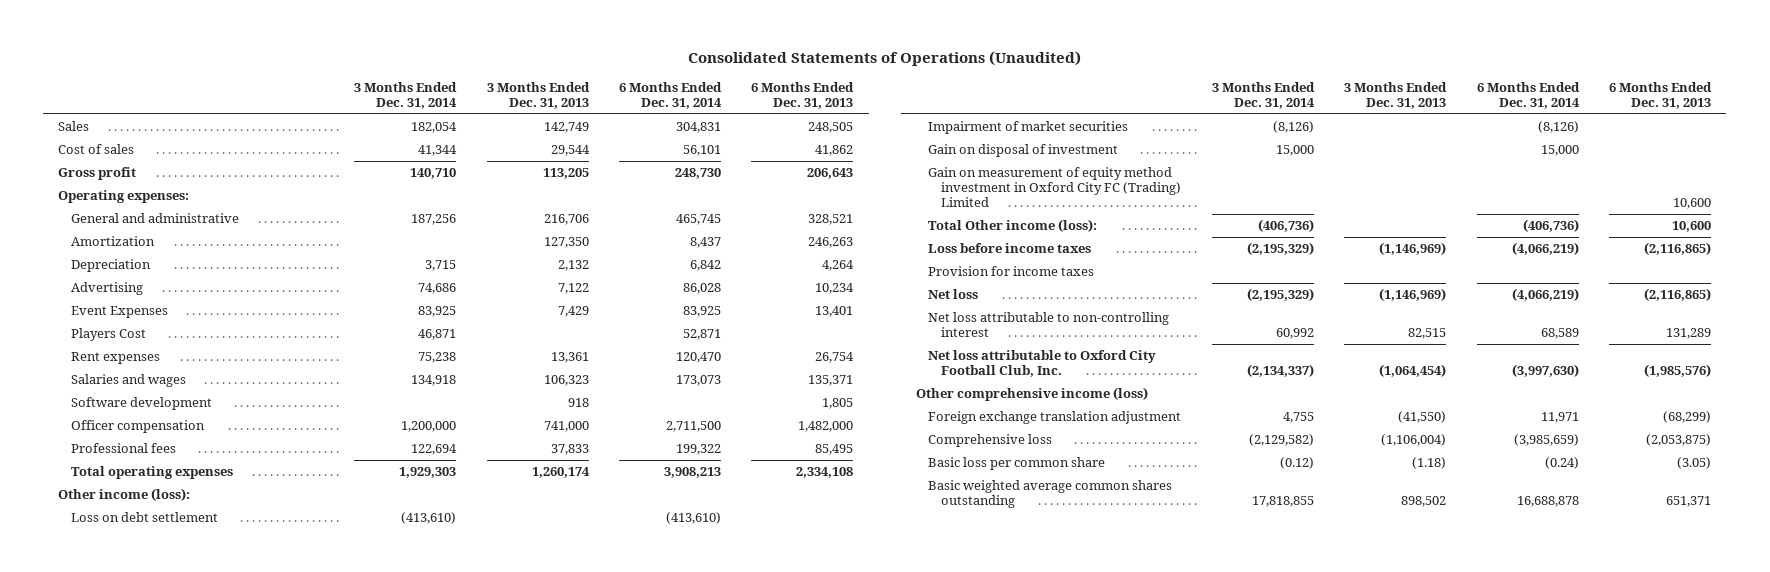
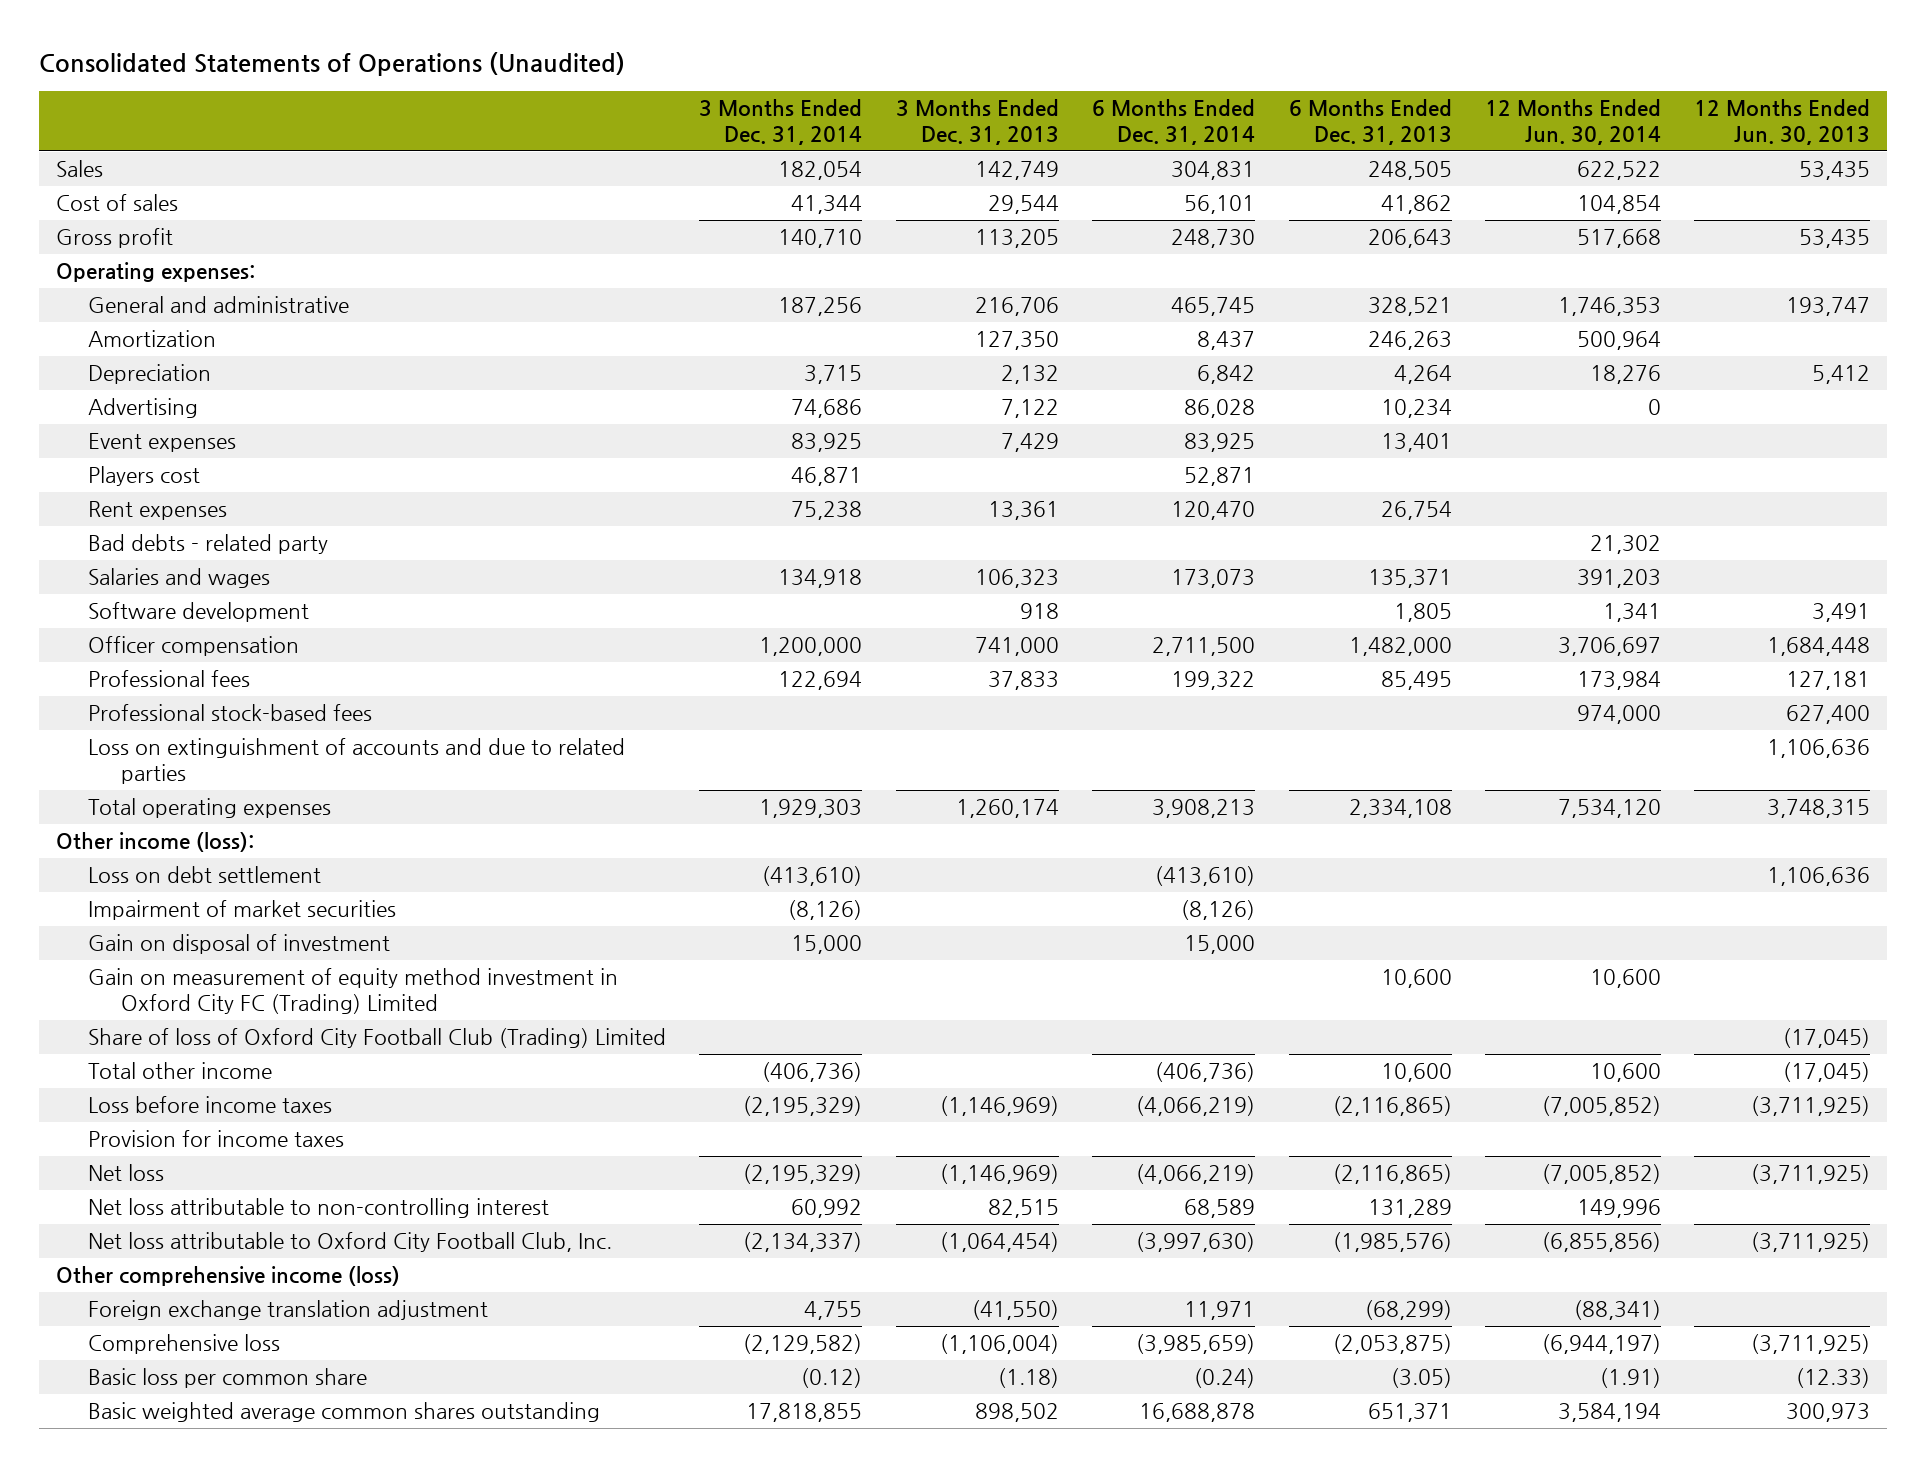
none -> [1484,98,1661,146] 12 Months Ended Jun. 30, 2014
none -> [1694,98,1871,146] 12 Months Ended Jun. 30, 2013
[70,305,168,318] Event Expenses -> [88,433,237,453] Event expenses
[70,327,146,341] Players Cost -> [88,466,201,487] Players cost
none -> [88,534,329,555] Bad debts - related party
none -> [88,704,373,722] Professional stock-based fees
none -> [88,738,626,785] Loss on extinguishment of accounts and due to related parties
none -> [88,1028,667,1049] Share of loss of Oxford City Football Club (Trading) Limited
[928,218,1098,232] Total Other income (loss): -> [88,1062,273,1080] Total other income

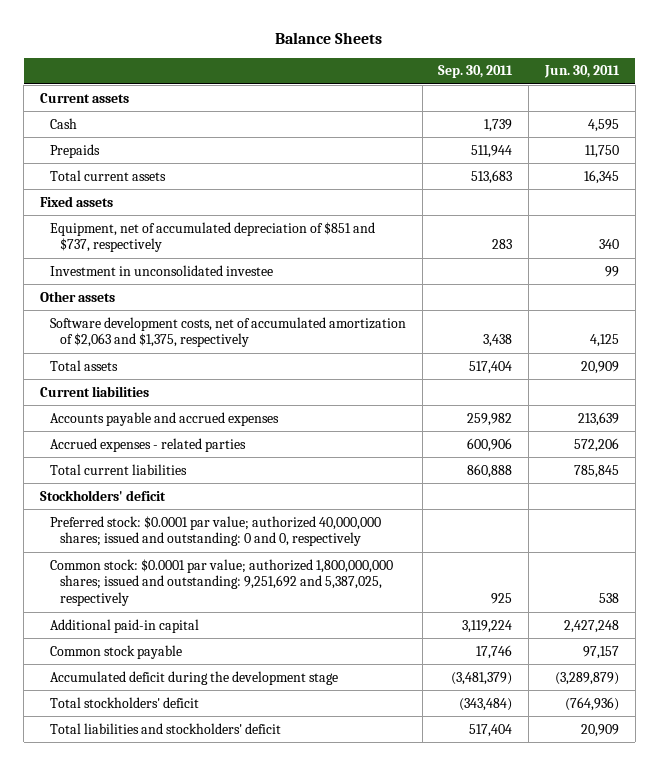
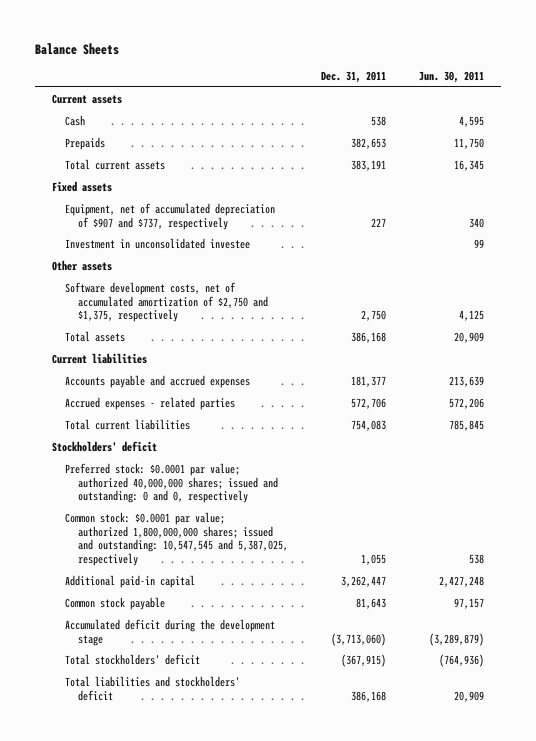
[438,65,514,79] Sep. 30, 2011 -> none
none -> [321,71,387,84] Dec. 31, 2011
[50,221,376,253] Equipment, net of accumulated depreciation of $851 and $737, respectively -> [65,202,276,230] Equipment, net of accumulated depreciation of $907 and $737, respectively
[50,316,407,348] Software development costs, net of accumulated amortization of $2,063 and $1,375, respectively -> [65,281,269,323] Software development costs, net of accumulated amortization of $2,750 and $1,375, respectively
[50,558,394,607] Common stock: $0.0001 par value; authorized 1,800,000,000 shares; issued and outstanding: 9,251,692 and 5,387,025, respectively -> [65,511,289,566] Common stock: $0.0001 par value; authorized 1,800,000,000 shares; issued and outstanding: 10,547,545 and 5,387,025, respectively

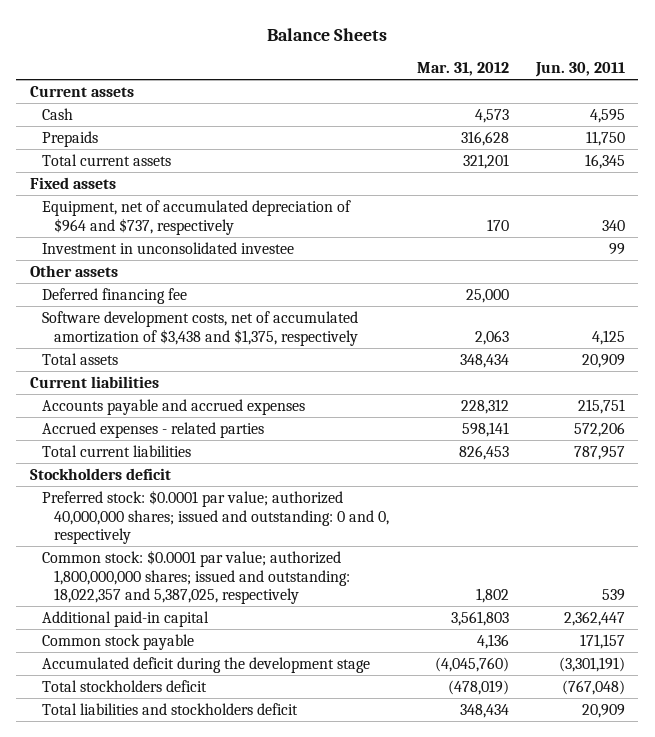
[321,71,387,84] Dec. 31, 2011 -> none
none -> [416,62,509,77] Mar. 31, 2012
[65,202,276,230] Equipment, net of accumulated depreciation of $907 and $737, respectively -> [42,199,352,235] Equipment, net of accumulated depreciation of $964 and $737, respectively
none -> [42,287,188,304] Deferred financing fee
[65,281,269,323] Software development costs, net of accumulated amortization of $2,750 and $1,375, respectively -> [42,310,359,346] Software development costs, net of accumulated amortization of $3,438 and $1,375, respectively
[449,375,485,387] 213,639 -> [577,398,625,414] 215,751
[449,419,485,431] 785,845 -> [573,445,625,460] 787,957
[51,440,157,452] Stockholders' deficit -> [29,467,171,480] Stockholders deficit
[65,511,289,566] Common stock: $0.0001 par value; authorized 1,800,000,000 shares; issued and outstanding: 10,547,545 and 5,387,025, respectively -> [42,549,351,605] Common stock: $0.0001 par value; authorized 1,800,000,000 shares; issued and outstanding: 18,022,357 and 5,387,025, respectively
[469,553,485,564] 538 -> [601,589,625,602] 539
[439,575,485,587] 2,427,248 -> [563,610,625,626] 2,362,447
[454,597,485,609] 97,157 -> [579,633,625,649] 171,157
[429,632,485,646] (3,289,879) -> [558,656,625,672] (3,301,191)
[65,653,201,665] Total stockholders' deficit -> [42,679,208,692] Total stockholders deficit
[439,653,485,667] (764,936) -> [561,679,625,695] (767,048)
[65,675,241,701] Total liabilities and stockholders' deficit -> [42,702,299,715] Total liabilities and stockholders deficit

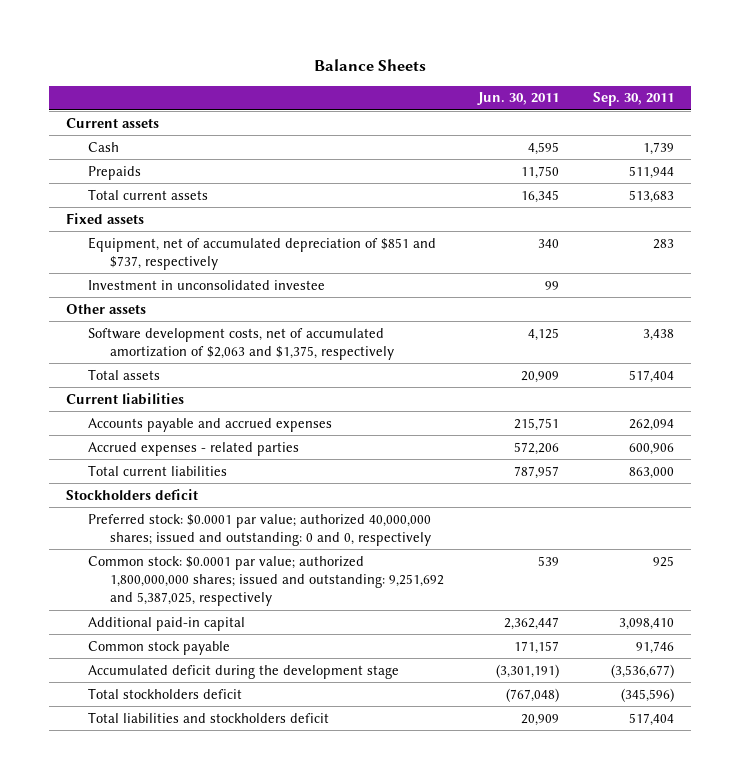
[416,62,509,77] Mar. 31, 2012 -> none
none -> [592,92,674,107] Sep. 30, 2011
[42,199,352,235] Equipment, net of accumulated depreciation of $964 and $737, respectively -> [87,236,436,271] Equipment, net of accumulated depreciation of $851 and $737, respectively
[42,287,188,304] Deferred financing fee -> none
[42,310,359,346] Software development costs, net of accumulated amortization of $3,438 and $1,375, respectively -> [87,327,394,361] Software development costs, net of accumulated amortization of $2,063 and $1,375, respectively
[42,549,351,605] Common stock: $0.0001 par value; authorized 1,800,000,000 shares; issued and outstanding: 18,022,357 and 5,387,025, respectively -> [87,555,444,607] Common stock: $0.0001 par value; authorized 1,800,000,000 shares; issued and outstanding: 9,251,692 and 5,387,025, respectively

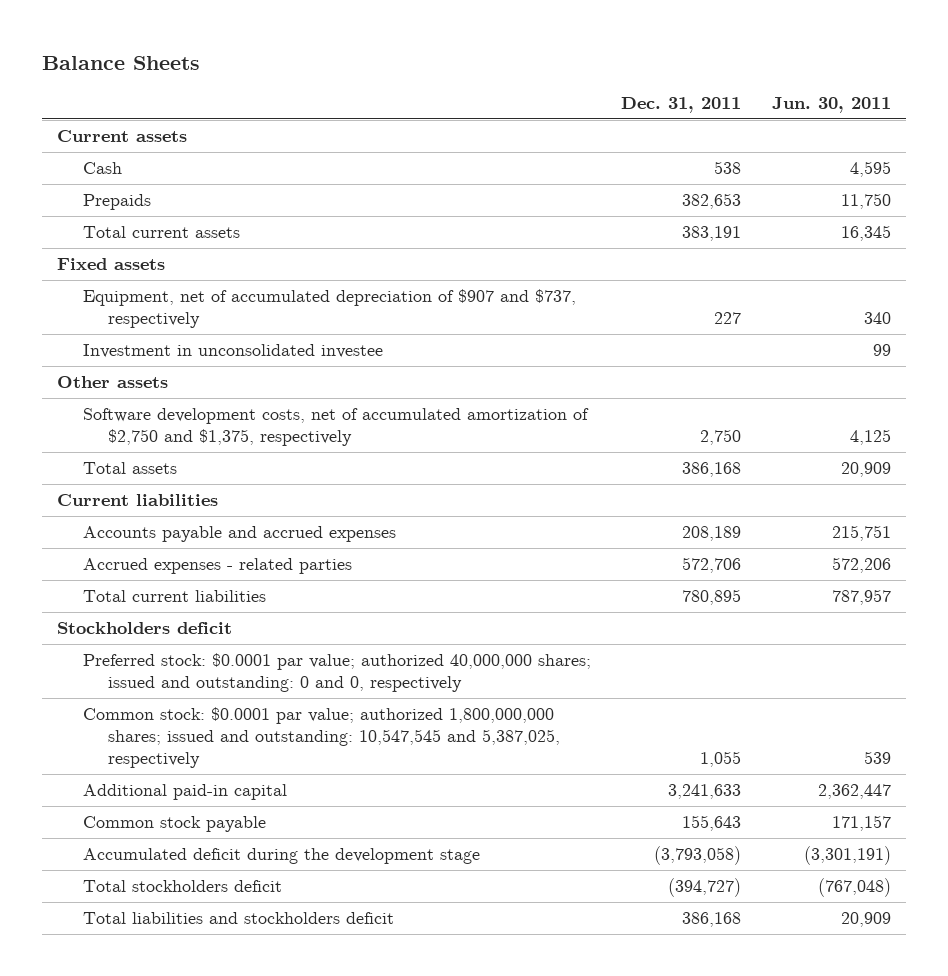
[592,92,674,107] Sep. 30, 2011 -> none
none -> [621,97,742,114] Dec. 31, 2011
[87,236,436,271] Equipment, net of accumulated depreciation of $851 and $737, respectively -> [82,288,576,329] Equipment, net of accumulated depreciation of $907 and $737, respectively
[87,327,394,361] Software development costs, net of accumulated amortization of $2,063 and $1,375, respectively -> [82,407,589,447] Software development costs, net of accumulated amortization of $2,750 and $1,375, respectively
[87,555,444,607] Common stock: $0.0001 par value; authorized 1,800,000,000 shares; issued and outstanding: 9,251,692 and 5,387,025, respectively -> [82,706,561,769] Common stock: $0.0001 par value; authorized 1,800,000,000 shares; issued and outstanding: 10,547,545 and 5,387,025, respectively

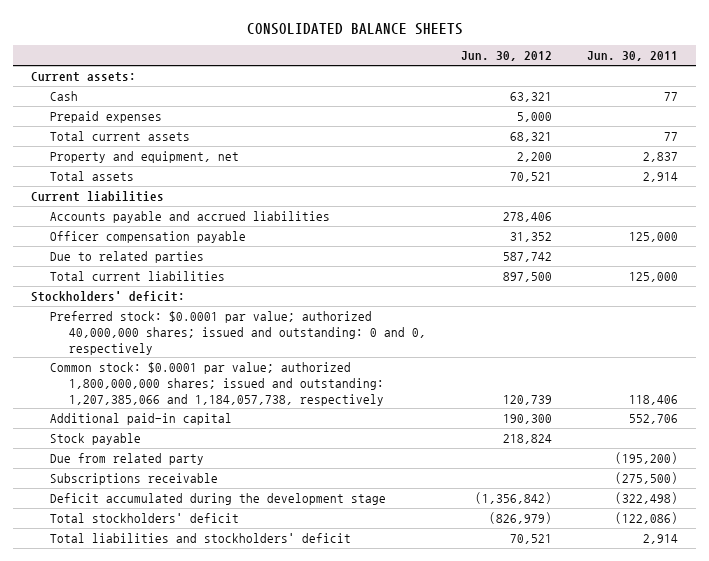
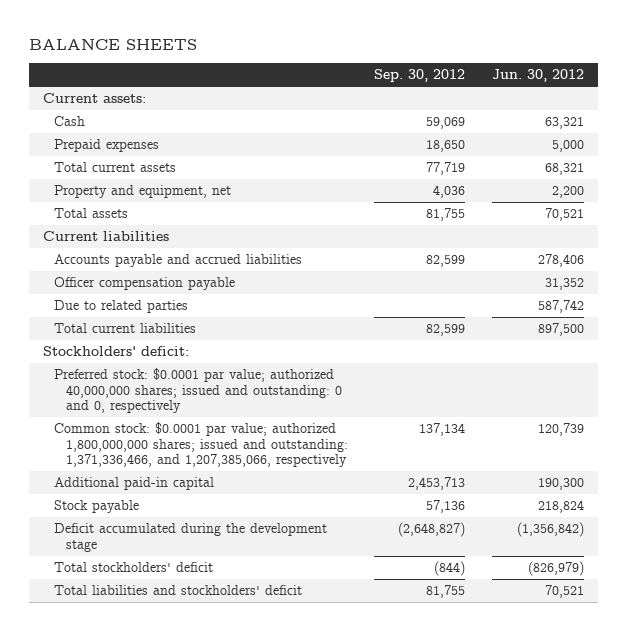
[246,22,463,35] CONSOLIDATED BALANCE SHEETS -> [29,38,198,50] BALANCE SHEETS
[587,51,679,62] Jun. 30, 2011 -> none
none -> [374,69,466,83] Sep. 30, 2012
[50,361,385,406] Common stock: $0.0001 par value; authorized 1,800,000,000 shares; issued and outstanding: 1,207,385,066 and 1,184,057,738, respectively -> [54,422,348,468] Common stock: $0.0001 par value; authorized 1,800,000,000 shares; issued and outstanding: 1,371,336,466, and 1,207,385,066, respectively
[50,452,205,465] Due from related party -> none
[50,472,219,485] Subscriptions receivable -> none

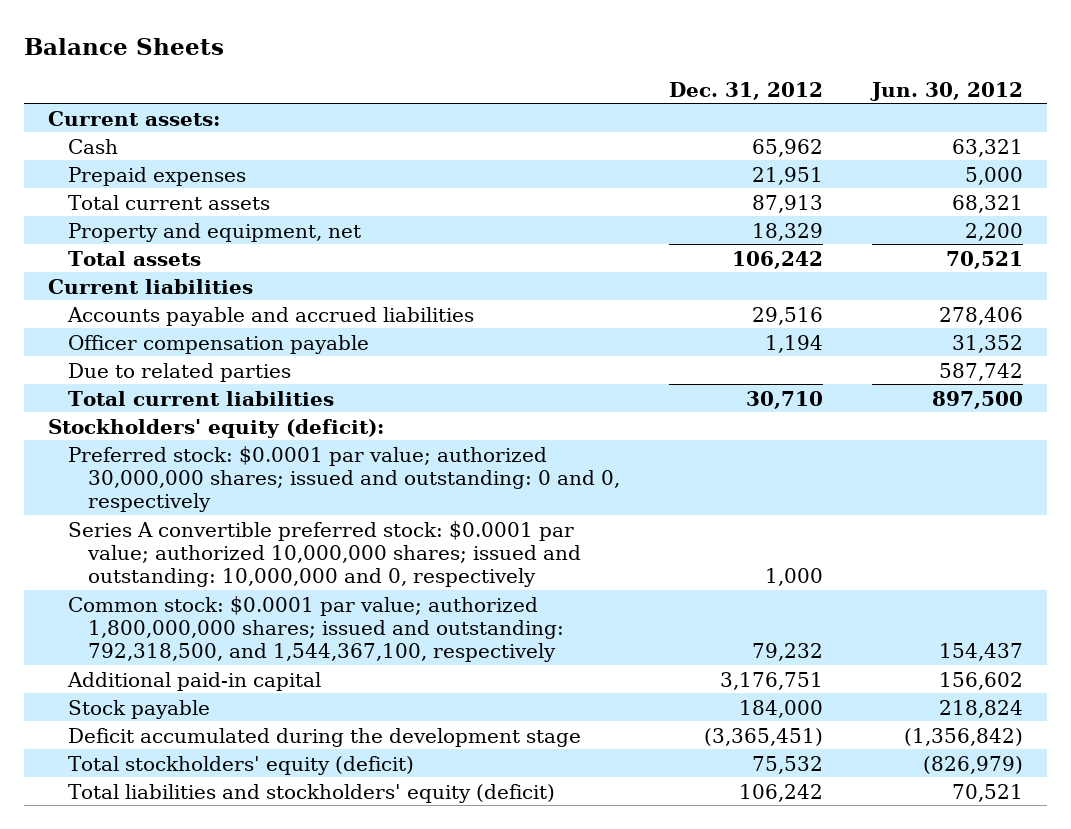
[29,38,198,50] BALANCE SHEETS -> [23,38,224,56] Balance Sheets
[374,69,466,83] Sep. 30, 2012 -> none
none -> [669,81,824,100] Dec. 31, 2012
[42,346,189,357] Stockholders' deficit: -> [48,418,385,438] Stockholders' equity (deficit):
[54,368,342,414] Preferred stock: $0.0001 par value; authorized 40,000,000 shares; issued and outstanding: 0 and 0, respectively -> [68,445,621,512] Preferred stock: $0.0001 par value; authorized 30,000,000 shares; issued and outstanding: 0 and 0, respectively
none -> [68,520,582,587] Series A convertible preferred stock: $0.0001 par value; authorized 10,000,000 shares; issued and outstanding: 10,000,000 and 0, respectively
[54,422,348,468] Common stock: $0.0001 par value; authorized 1,800,000,000 shares; issued and outstanding: 1,371,336,466, and 1,207,385,066, respectively -> [68,595,565,662] Common stock: $0.0001 par value; authorized 1,800,000,000 shares; issued and outstanding: 792,318,500, and 1,544,367,100, respectively
[538,423,585,437] 120,739 -> [938,642,1023,661] 154,437
[538,478,585,491] 190,300 -> [938,671,1023,690] 156,602
[54,562,214,573] Total stockholders' deficit -> [68,755,415,775] Total stockholders' equity (deficit)
[54,585,303,596] Total liabilities and stockholders' deficit -> [68,783,556,803] Total liabilities and stockholders' equity (deficit)

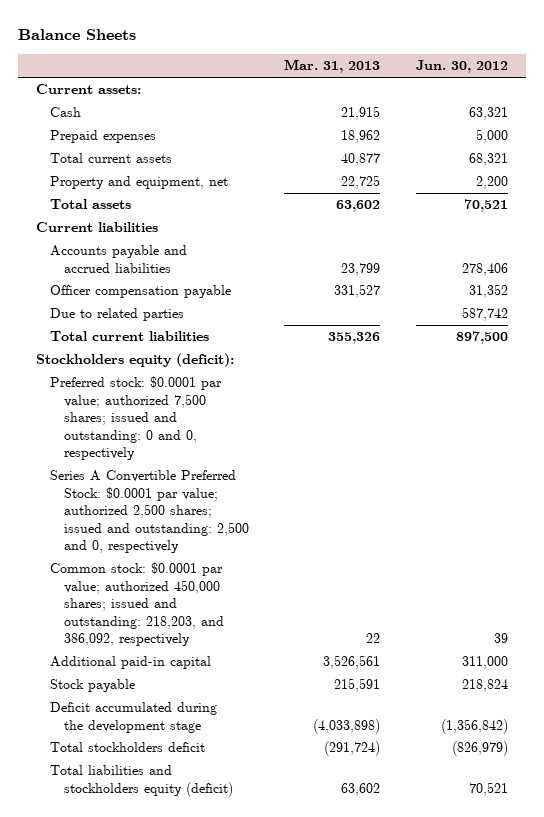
[669,81,824,100] Dec. 31, 2012 -> none
none -> [284,59,381,74] Mar. 31, 2013
[48,418,385,438] Stockholders' equity (deficit): -> [35,353,234,368] Stockholders equity (deficit):
[68,445,621,512] Preferred stock: $0.0001 par value; authorized 30,000,000 shares; issued and outstanding: 0 and 0, respectively -> [49,376,222,461] Preferred stock: $0.0001 par value; authorized 7,500 shares; issued and outstanding: 0 and 0, respectively
[68,520,582,587] Series A convertible preferred stock: $0.0001 par value; authorized 10,000,000 shares; issued and outstanding: 10,000,000 and 0, respectively -> [49,470,249,554] Series A Convertible Preferred Stock: $0.0001 par value; authorized 2,500 shares; issued and outstanding: 2,500 and 0, respectively
[68,595,565,662] Common stock: $0.0001 par value; authorized 1,800,000,000 shares; issued and outstanding: 792,318,500, and 1,544,367,100, respectively -> [49,562,224,647] Common stock: $0.0001 par value; authorized 450,000 shares; issued and outstanding: 218,203, and 386,092, respectively
[938,642,1023,661] 154,437 -> [493,633,508,644] 39
[938,671,1023,690] 156,602 -> [461,656,508,670] 311,000
[68,755,415,775] Total stockholders' equity (deficit) -> [49,742,205,753] Total stockholders deficit
[68,783,556,803] Total liabilities and stockholders' equity (deficit) -> [49,765,233,797] Total liabilities and stockholders equity (deficit)

